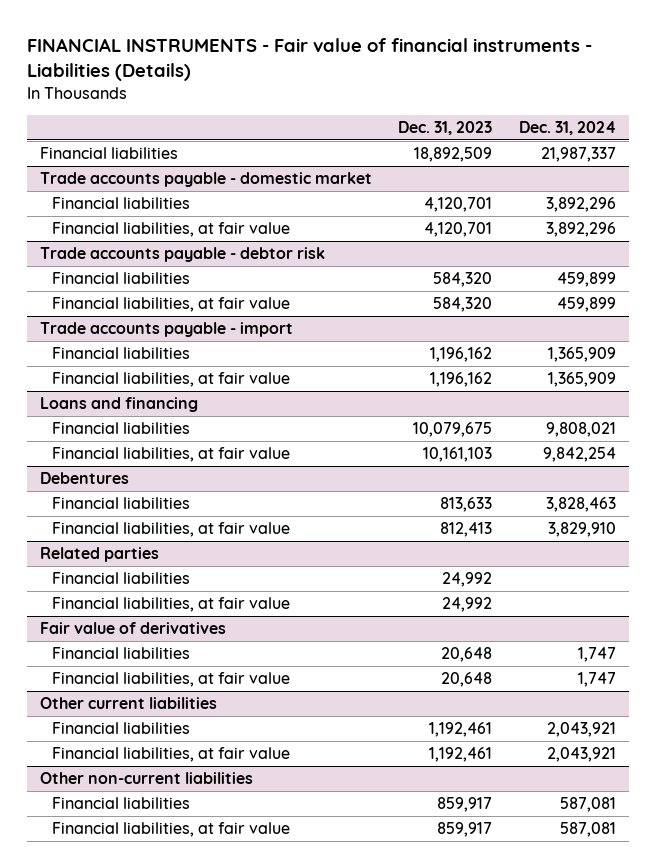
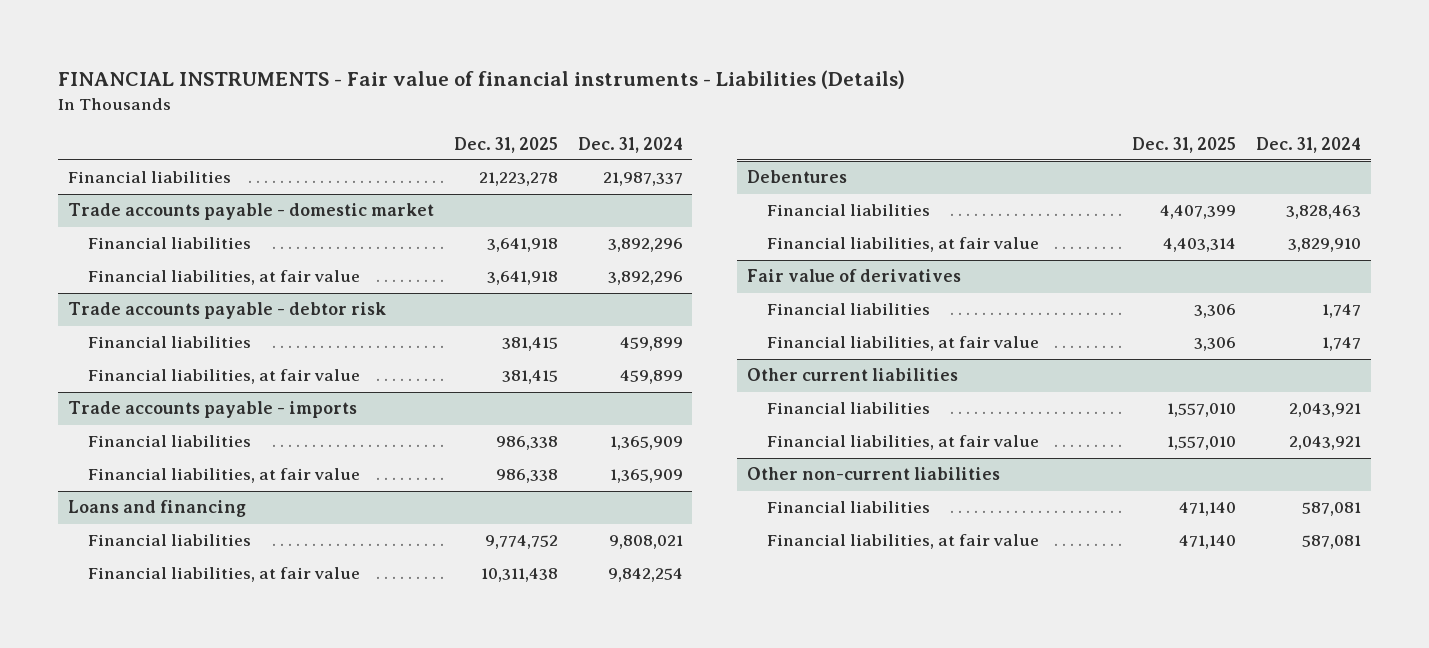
[398,121,493,136] Dec. 31, 2023 -> none
none -> [453,136,558,153] Dec. 31, 2025
[39,322,293,338] Trade accounts payable - import -> [68,401,358,419] Trade accounts payable - imports
[39,547,159,563] Related parties -> none
[52,572,191,585] Financial liabilities -> none
[52,597,291,613] Financial liabilities, at fair value -> none

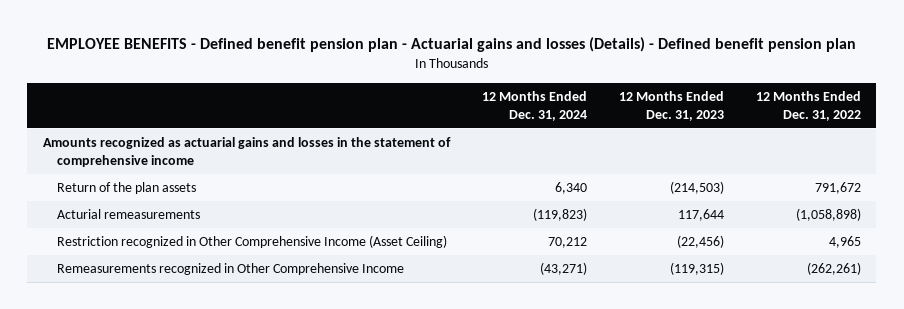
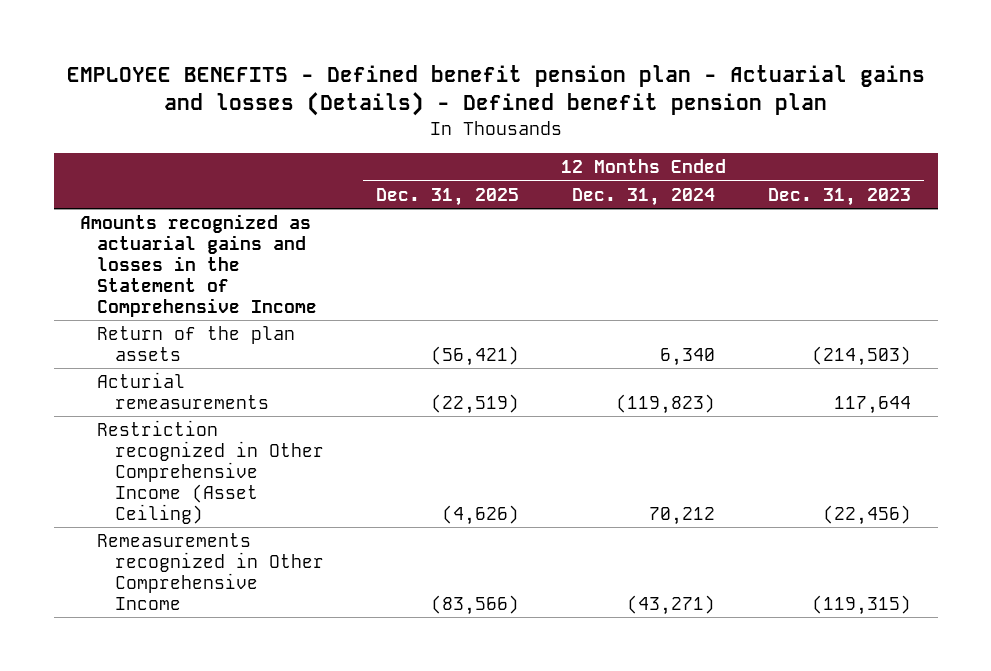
[755,90,861,121] 12 Months Ended Dec. 31, 2022 -> none
none -> [376,187,520,206] Dec. 31, 2025
[43,137,452,168] Amounts recognized as actuarial gains and losses in the statement of comprehensive income -> [80,214,318,317] Amounts recognized as actuarial gains and losses in the Statement of Comprehensive Income

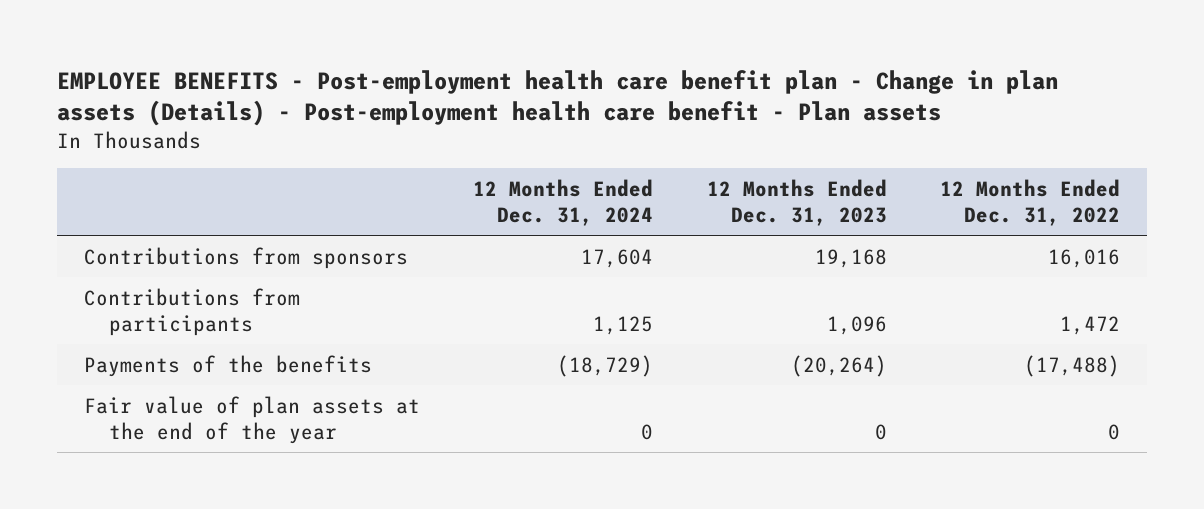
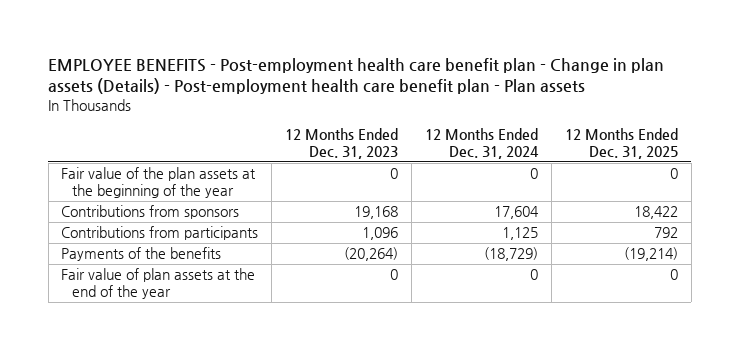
[57,69,1059,127] EMPLOYEE BENEFITS - Post-employment health care benefit plan - Change in plan assets (Details) - Post-employment health care benefit - Plan assets -> [48,57,665,95] EMPLOYEE BENEFITS - Post-employment health care benefit plan - Change in plan assets (Details) - Post-employment health care benefit plan - Plan assets
[940,178,1121,226] 12 Months Ended Dec. 31, 2022 -> none
none -> [564,127,678,160] 12 Months Ended Dec. 31, 2025
none -> [61,167,257,199] Fair value of the plan assets at the beginning of the year

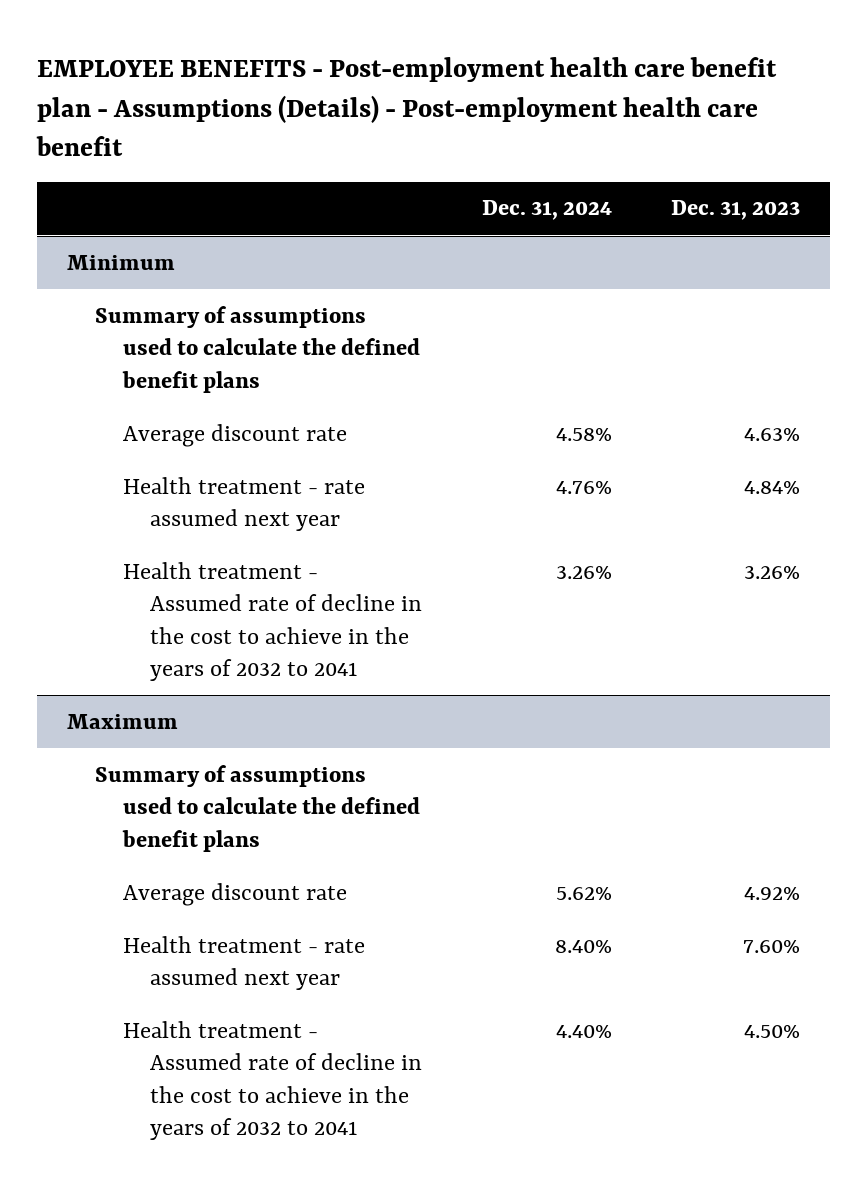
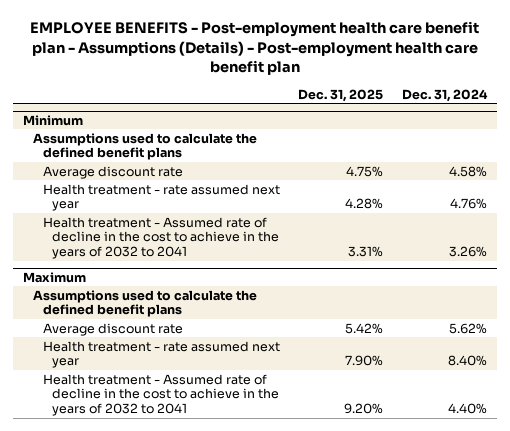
[36,57,778,157] EMPLOYEE BENEFITS - Post-employment health care benefit plan - Assumptions (Details) - Post-employment health care benefit -> [30,20,480,76] EMPLOYEE BENEFITS - Post-employment health care benefit plan - Assumptions (Details) - Post-employment health care benefit plan
[671,200,801,221] Dec. 31, 2023 -> none
none -> [298,88,384,102] Dec. 31, 2025
[94,305,420,393] Summary of assumptions used to calculate the defined benefit plans -> [32,132,257,161] Assumptions used to calculate the defined benefit plans
[94,764,420,852] Summary of assumptions used to calculate the defined benefit plans -> [32,289,257,318] Assumptions used to calculate the defined benefit plans

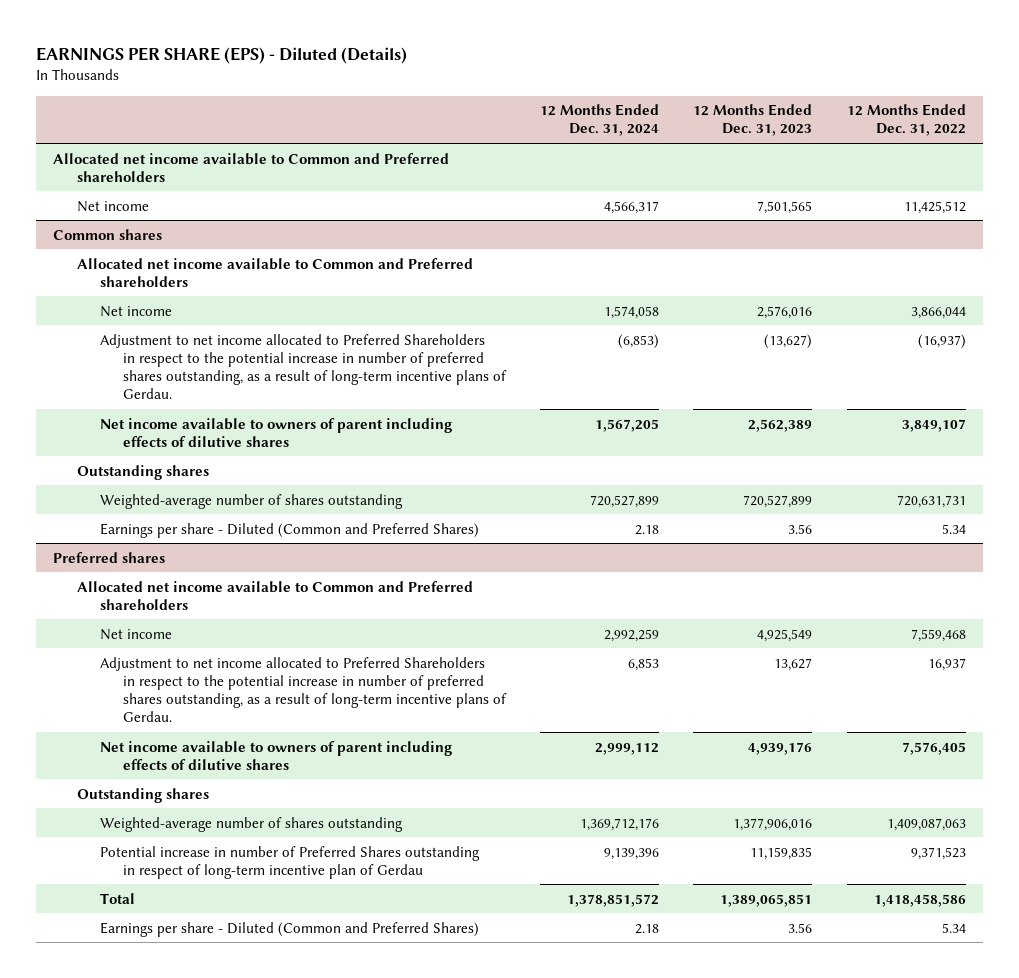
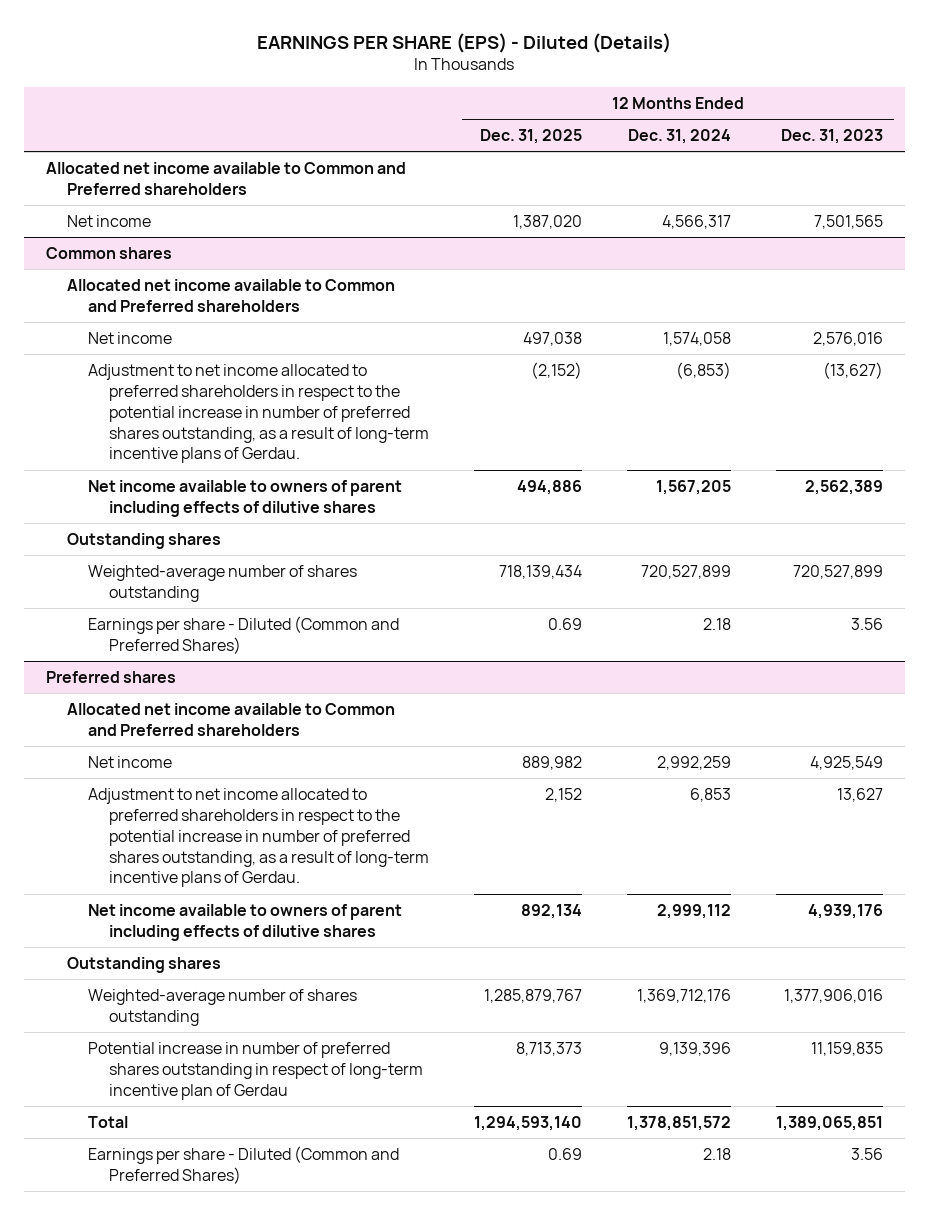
[846,104,966,137] 12 Months Ended Dec. 31, 2022 -> none
none -> [479,129,582,145] Dec. 31, 2025
[99,333,508,400] Adjustment to net income allocated to Preferred Shareholders in respect to the potential increase in number of preferred shares outstanding, as a result of long-term incentive plans of Gerdau. -> [87,364,429,464] Adjustment to net income allocated to preferred shareholders in respect to the potential increase in number of preferred shares outstanding, as a result of long-term incentive plans of Gerdau.
[99,656,508,723] Adjustment to net income allocated to Preferred Shareholders in respect to the potential increase in number of preferred shares outstanding, as a result of long-term incentive plans of Gerdau. -> [87,788,429,888] Adjustment to net income allocated to preferred shareholders in respect to the potential increase in number of preferred shares outstanding, as a result of long-term incentive plans of Gerdau.
[99,845,480,879] Potential increase in number of Preferred Shares outstanding in respect of long-term incentive plan of Gerdau -> [87,1042,423,1100] Potential increase in number of preferred shares outstanding in respect of long-term incentive plan of Gerdau

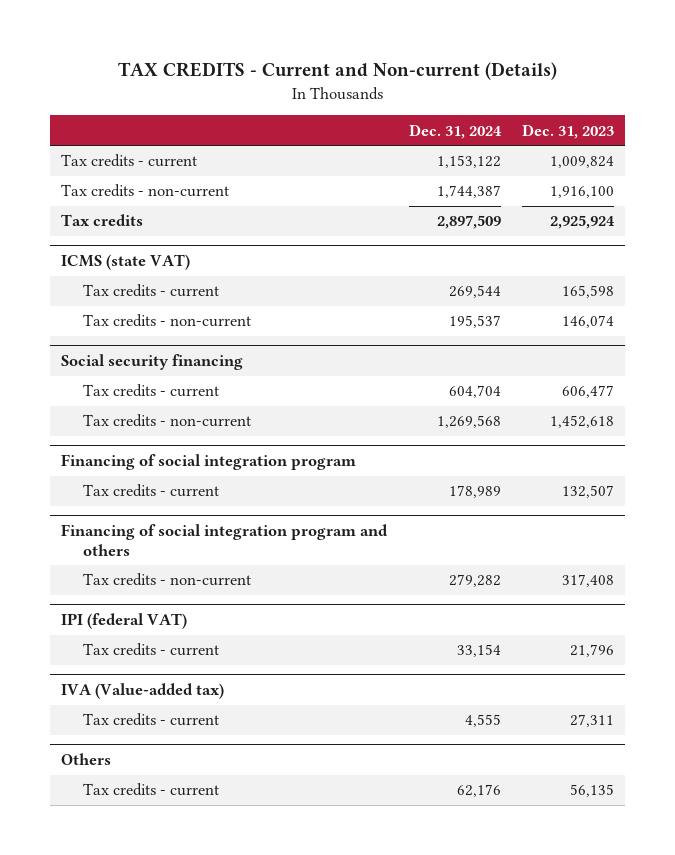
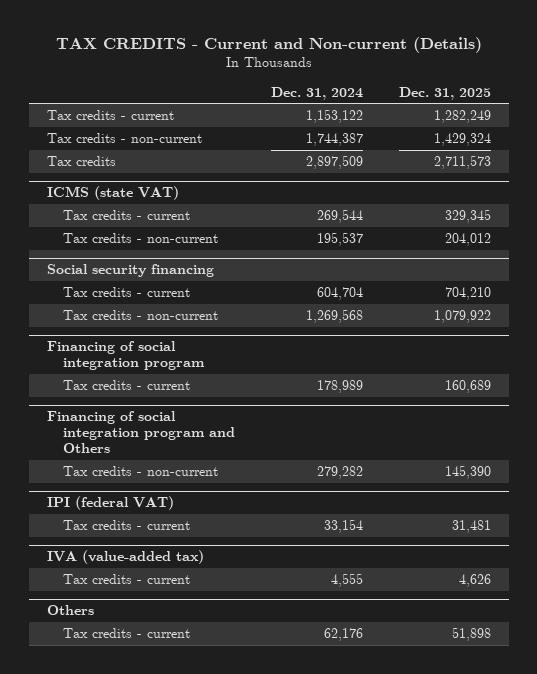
[522,123,615,139] Dec. 31, 2023 -> none
none -> [398,86,491,100] Dec. 31, 2025
[61,524,389,556] Financing of social integration program and others -> [46,411,236,454] Financing of social integration program and Others
[61,683,225,700] IVA (Value-added tax) -> [46,550,204,565] IVA (value-added tax)

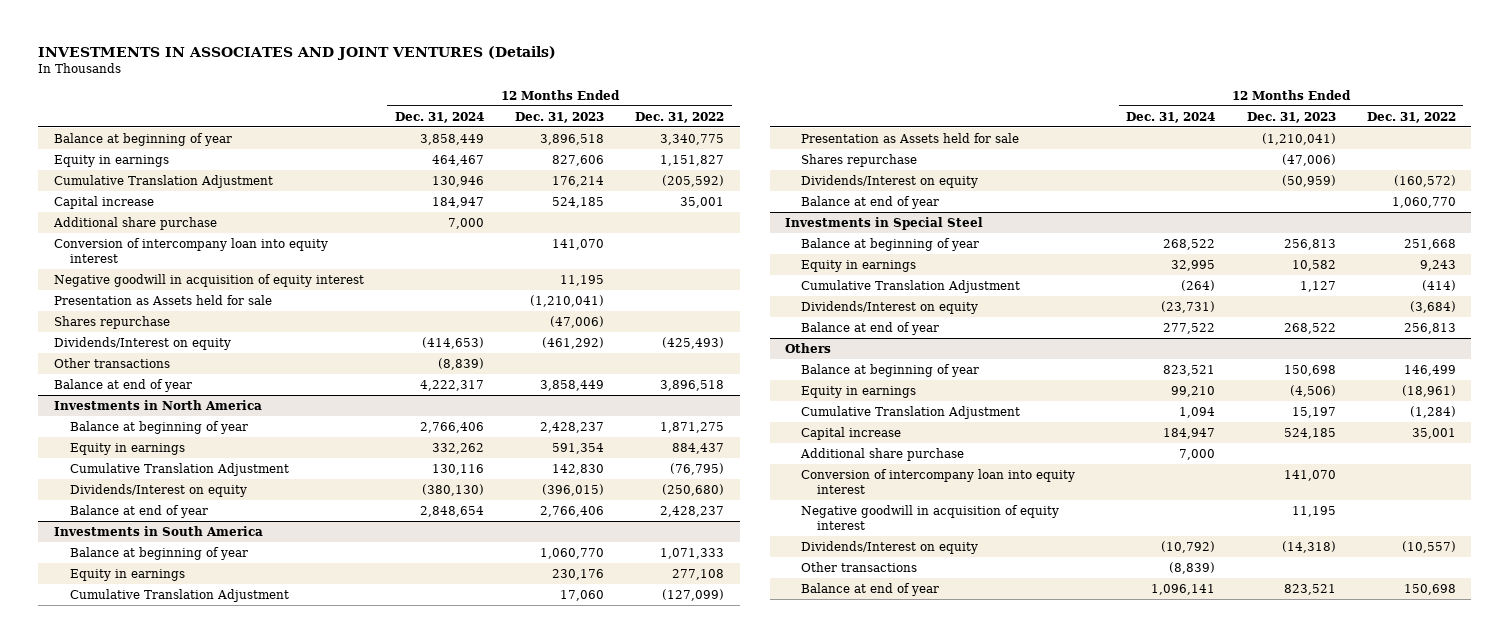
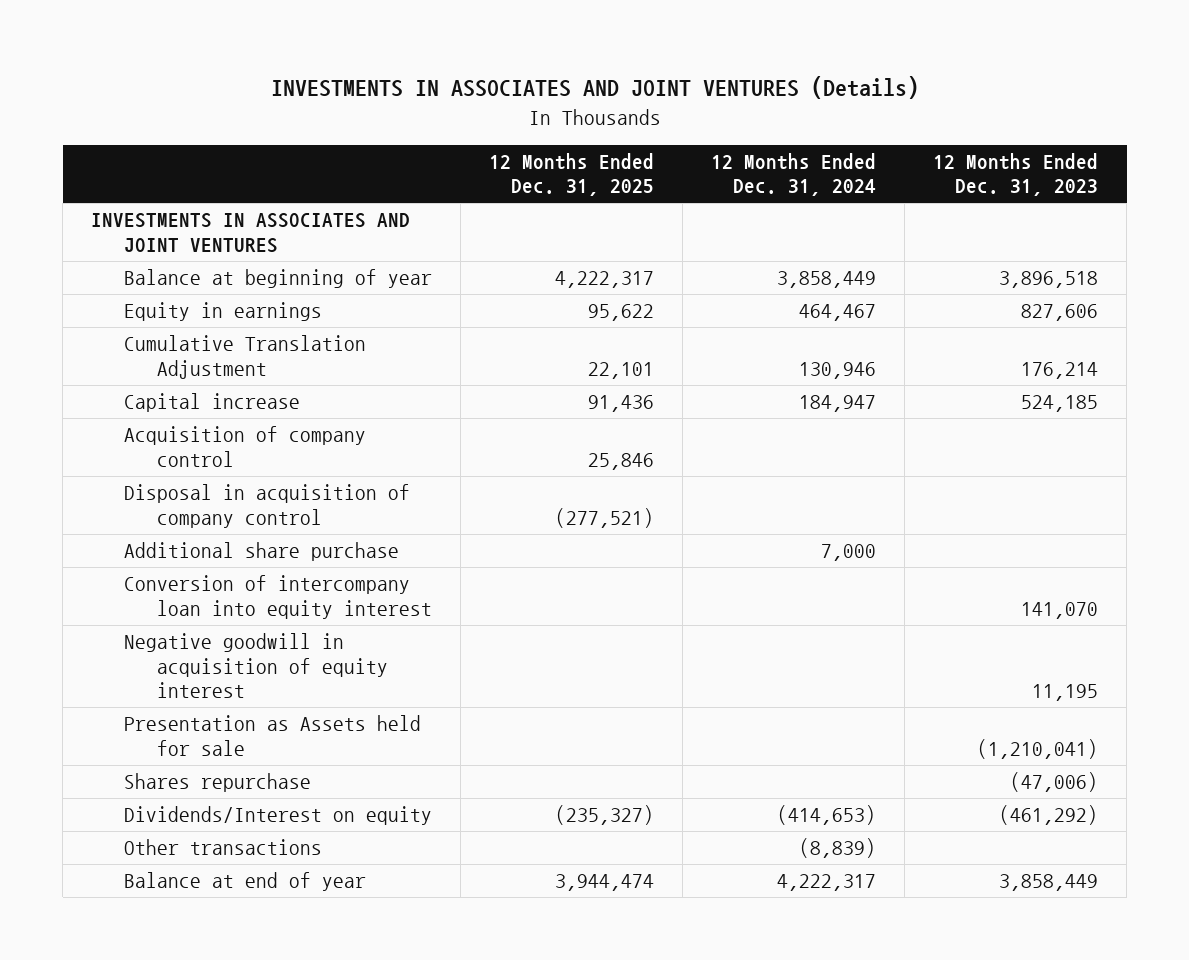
[635,111,725,123] Dec. 31, 2022 -> none
none -> [488,152,654,197] 12 Months Ended Dec. 31, 2025
none -> [91,213,411,253] INVESTMENTS IN ASSOCIATES AND JOINT VENTURES
none -> [123,426,366,467] Acquisition of company control
none -> [123,484,410,528] Disposal in acquisition of company control
[53,399,262,410] Investments in North America -> none
[69,420,248,434] Balance at beginning of year -> none
[69,442,185,455] Equity in earnings -> none
[69,462,289,476] Cumulative Translation Adjustment -> none
[69,483,247,497] Dividends/Interest on equity -> none
[69,504,208,518] Balance at end of year -> none
[53,525,263,536] Investments in South America -> none
[69,546,248,560] Balance at beginning of year -> none
[69,568,185,581] Equity in earnings -> none
[69,588,289,602] Cumulative Translation Adjustment -> none
[801,132,1020,143] Presentation as Assets held for sale -> none
[801,153,918,167] Shares repurchase -> none
[801,174,979,188] Dividends/Interest on equity -> none
[801,195,940,209] Balance at end of year -> none
[785,216,984,230] Investments in Special Steel -> none
[801,237,980,251] Balance at beginning of year -> none
[801,259,917,272] Equity in earnings -> none
[801,279,1021,293] Cumulative Translation Adjustment -> none
[801,300,979,314] Dividends/Interest on equity -> none
[801,321,940,335] Balance at end of year -> none
[785,342,832,353] Others -> none
[801,363,980,377] Balance at beginning of year -> none
[801,385,917,398] Equity in earnings -> none
[801,405,1021,419] Cumulative Translation Adjustment -> none
[801,426,902,440] Capital increase -> none
[800,447,965,461] Additional share purchase -> none
[801,468,1076,494] Conversion of intercompany loan into equity interest -> none
[801,504,1060,530] Negative goodwill in acquisition of equity interest -> none
[801,540,979,554] Dividends/Interest on equity -> none
[801,561,918,572] Other transactions -> none
[801,582,940,596] Balance at end of year -> none

